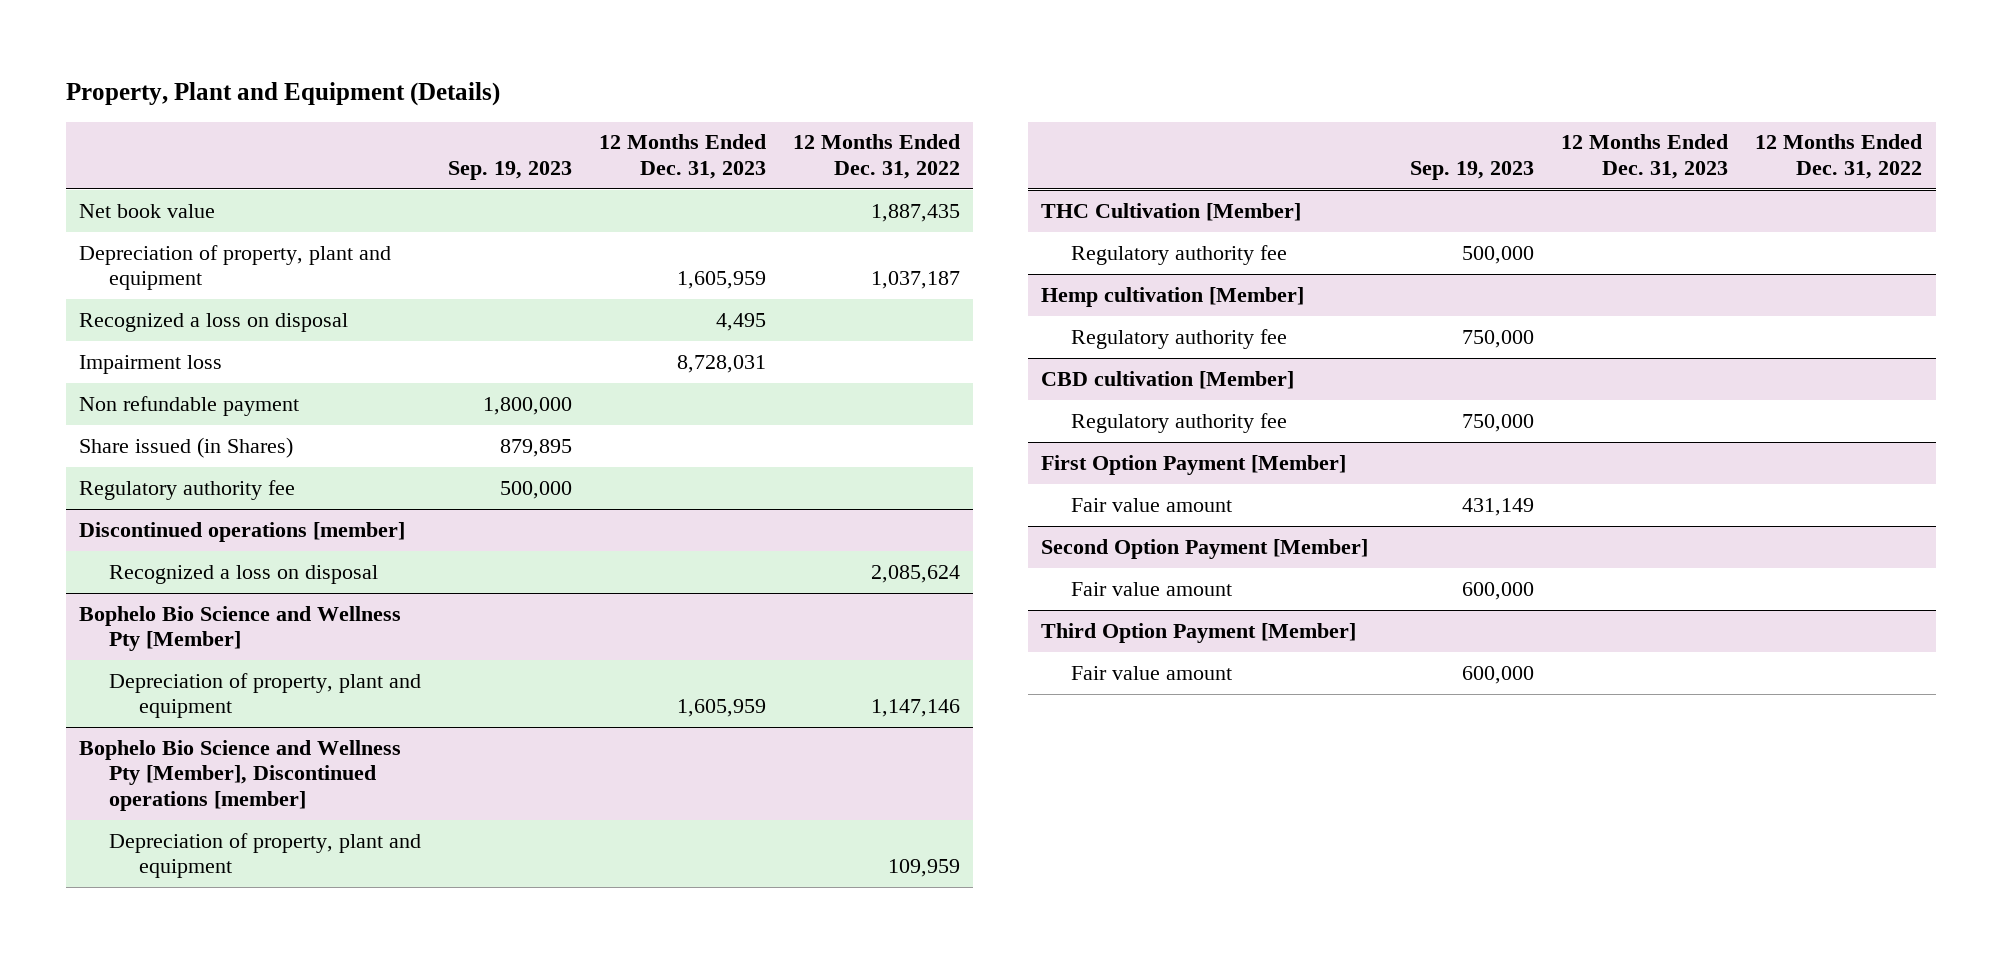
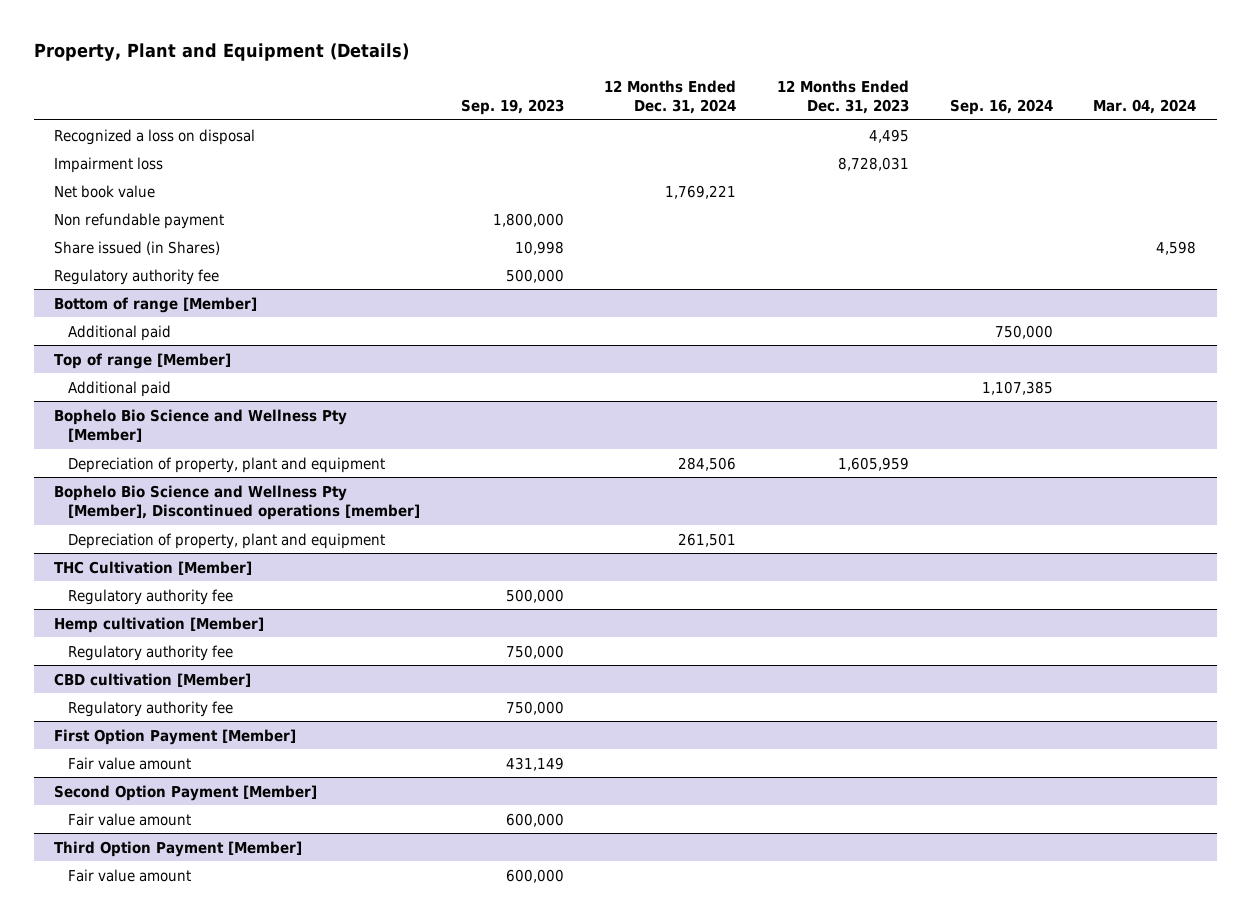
[793,134,961,180] 12 Months Ended Dec. 31, 2022 -> none
none -> [604,79,737,115] 12 Months Ended Dec. 31, 2024
none -> [949,99,1053,116] Sep. 16, 2024
none -> [1093,99,1197,115] Mar. 04, 2024
[79,244,392,291] Depreciation of property, plant and equipment -> none
[79,203,216,218] Net book value -> [54,184,156,198] Net book value
[500,438,573,457] 879,895 -> [514,240,564,255] 10,998
[79,521,406,542] Discontinued operations [member] -> none
[109,564,379,584] Recognized a loss on disposal -> none
none -> [54,296,258,313] Bottom of range [Member]
none -> [68,324,172,341] Additional paid
none -> [54,352,232,369] Top of range [Member]
none -> [68,380,172,397] Additional paid

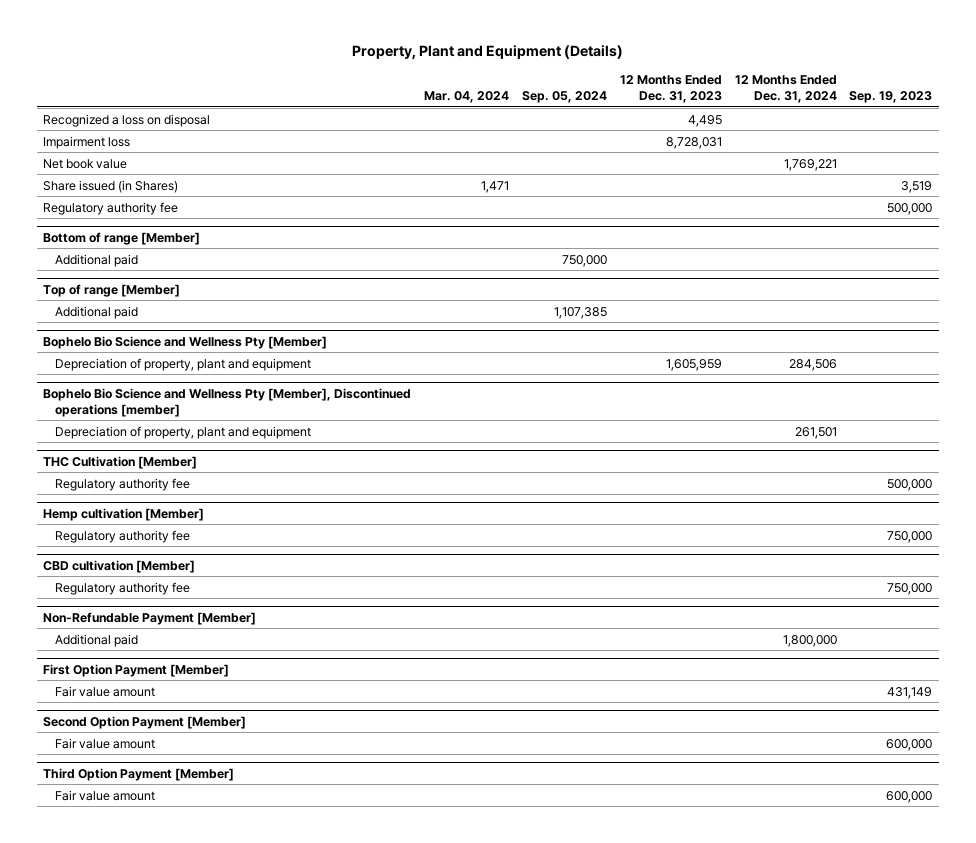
[949,99,1053,116] Sep. 16, 2024 -> none
none -> [521,91,607,104] Sep. 05, 2024
[54,212,225,229] Non refundable payment -> none
[514,240,564,255] 10,998 -> [901,180,933,193] 3,519
[1156,240,1197,255] 4,598 -> [481,180,510,193] 1,471
none -> [43,611,257,625] Non-Refundable Payment [Member]
none -> [55,633,139,647] Additional paid

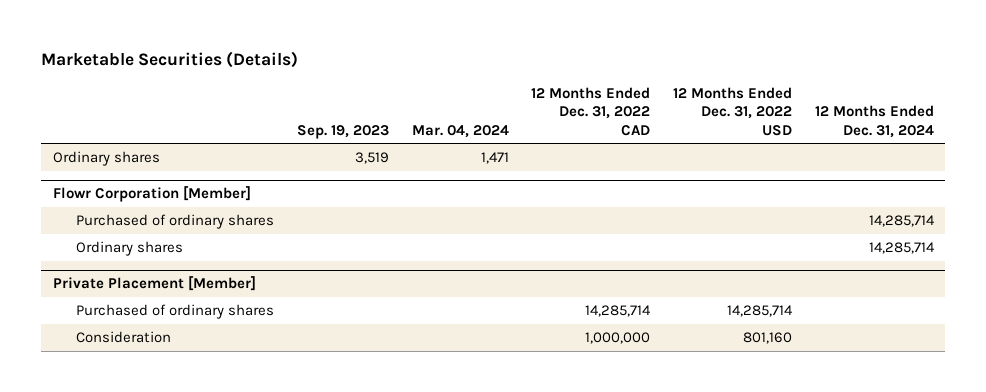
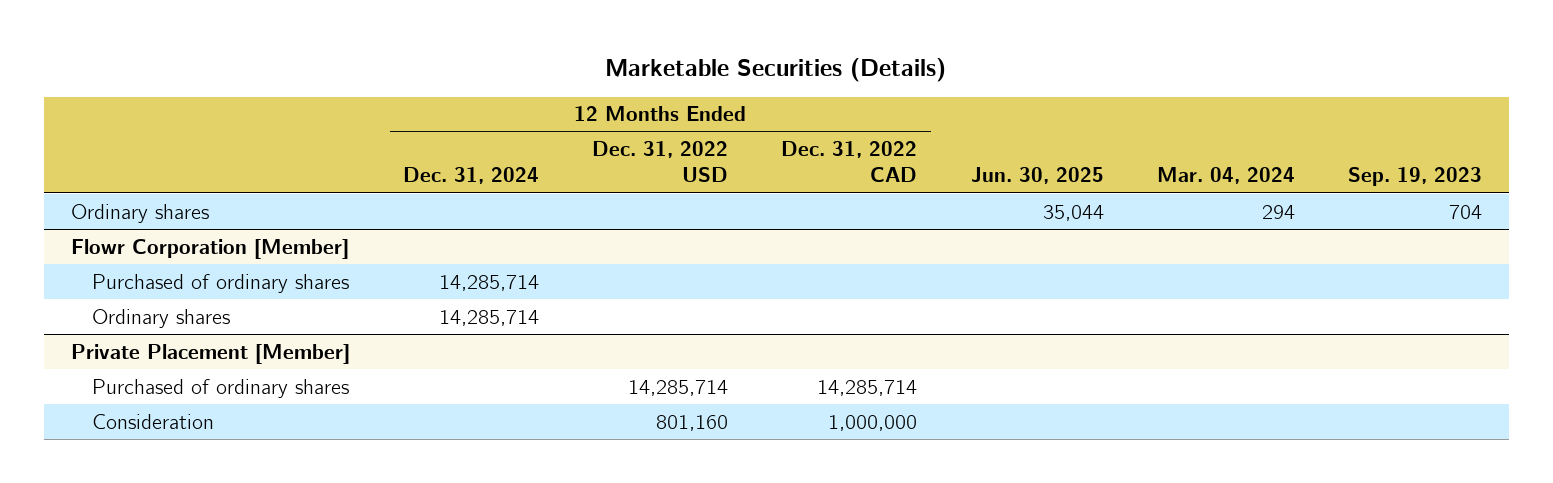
none -> [970,167,1104,185] Jun. 30, 2025
[354,152,389,165] 3,519 -> [1449,204,1483,219] 704
[480,152,509,165] 1,471 -> [1261,204,1295,219] 294

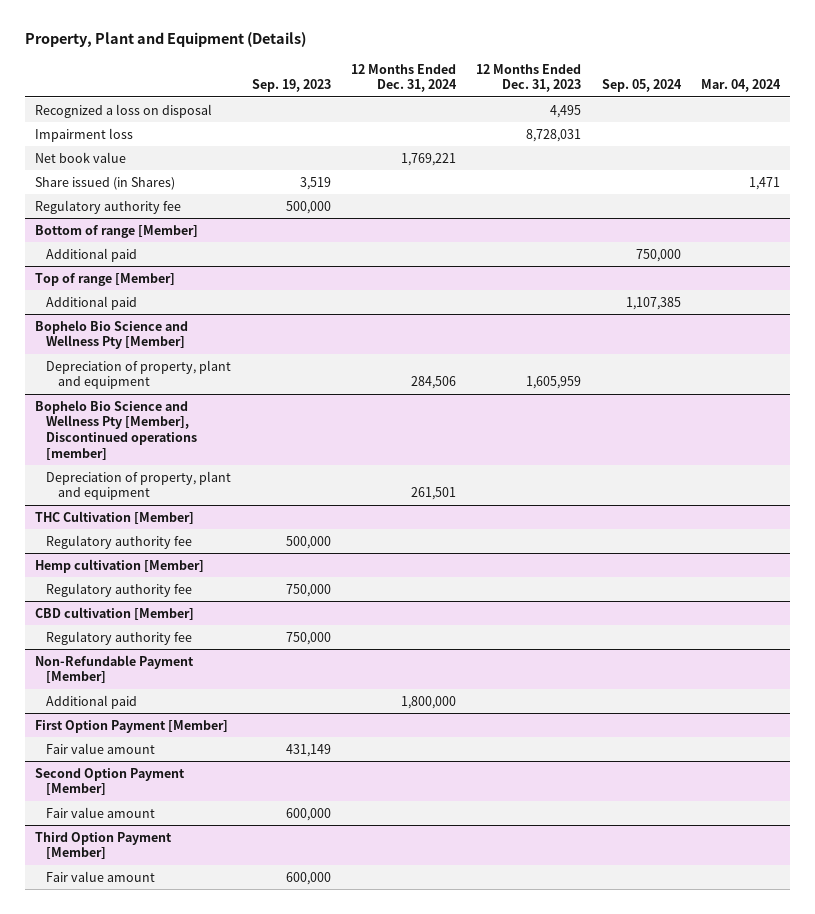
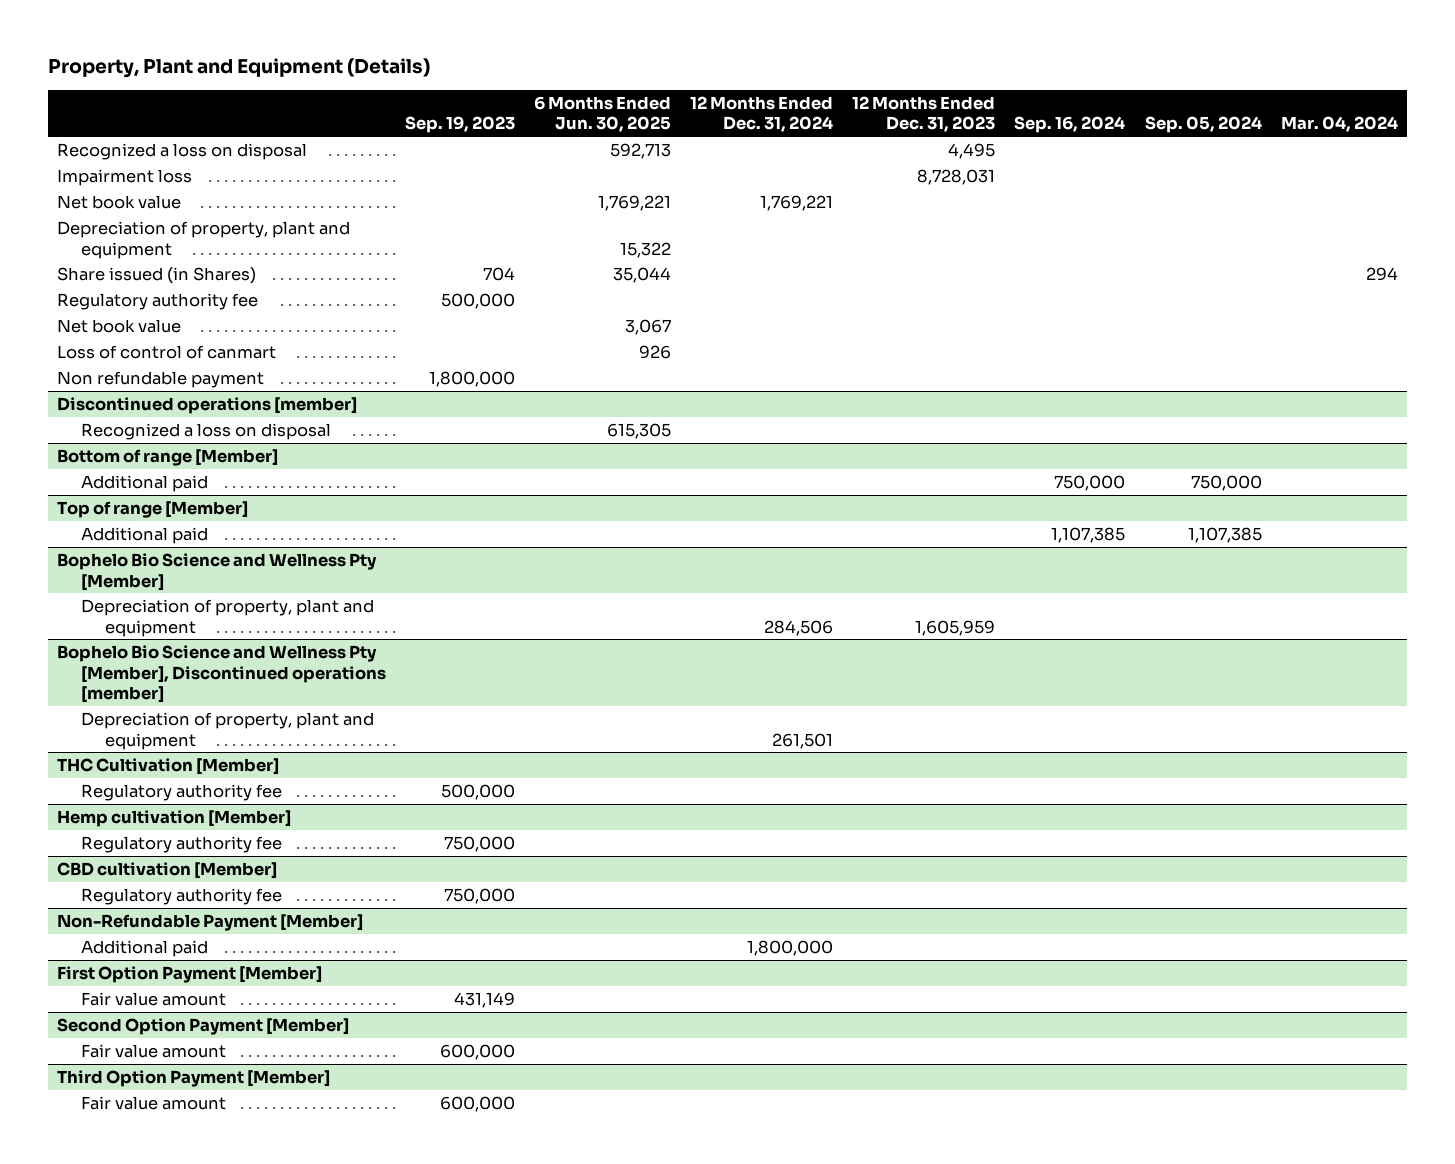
none -> [534,95,672,133] 6 Months Ended Jun. 30, 2025
none -> [1014,116,1126,134] Sep. 16, 2024
none -> [57,220,351,259] Depreciation of property, plant and equipment
[299,176,331,190] 3,519 -> [483,266,516,281] 704
[749,176,781,190] 1,471 -> [1365,266,1398,281] 294
none -> [57,318,182,333] Net book value
none -> [57,344,277,359] Loss of control of canmart
none -> [57,370,265,388] Non refundable payment
none -> [57,396,358,414] Discontinued operations [member]
none -> [81,422,332,440] Recognized a loss on disposal

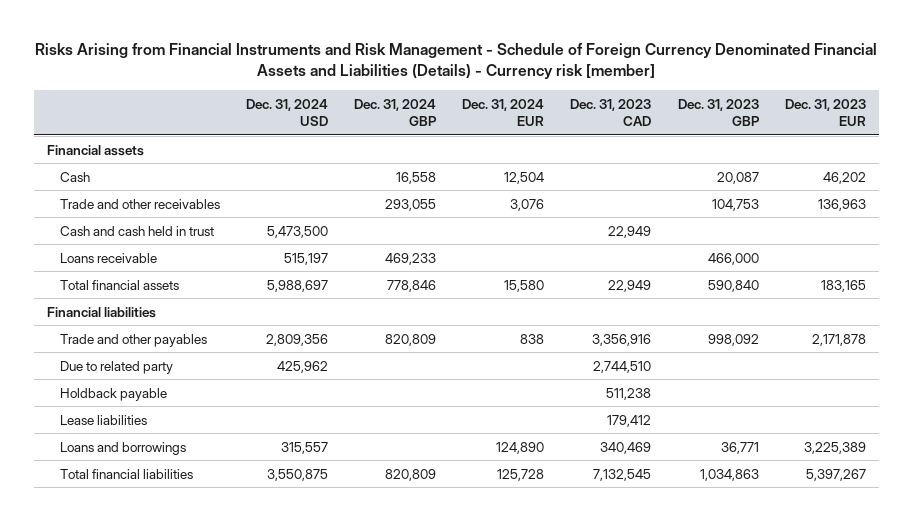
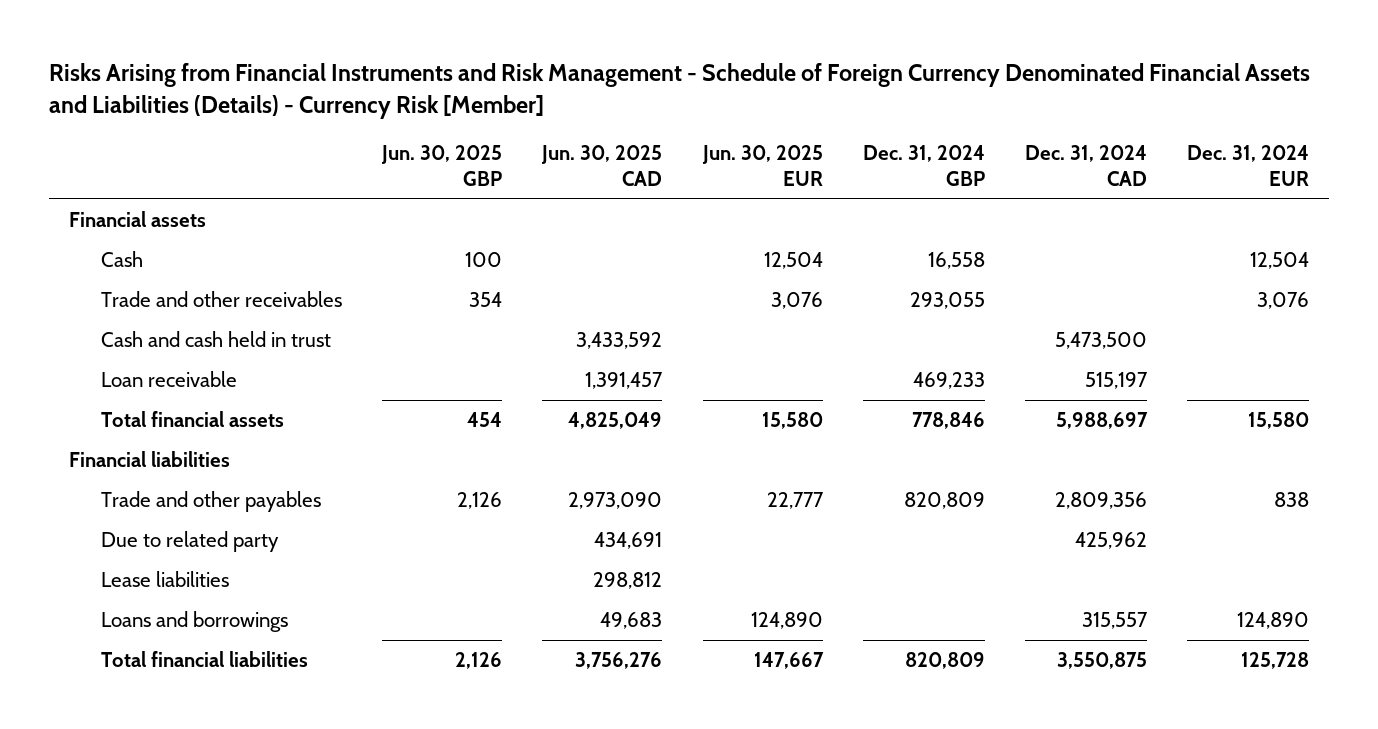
[35,43,878,80] Risks Arising from Financial Instruments and Risk Management - Schedule of Foreign Currency Denominated Financial Assets and Liabilities (Details) - Currency risk [member] -> [48,62,1310,119] Risks Arising from Financial Instruments and Risk Management - Schedule of Foreign Currency Denominated Financial Assets and Liabilities (Details) - Currency Risk [Member]
[245,98,328,126] Dec. 31, 2024 USD -> none
[570,98,652,126] Dec. 31, 2023 CAD -> none
[677,98,760,126] Dec. 31, 2023 GBP -> none
[784,98,866,126] Dec. 31, 2023 EUR -> none
none -> [381,145,503,187] Jun. 30, 2025 GBP
none -> [541,145,663,187] Jun. 30, 2025 CAD
none -> [701,145,823,187] Jun. 30, 2025 EUR
none -> [1025,145,1148,187] Dec. 31, 2024 CAD
[59,252,157,263] Loans receivable -> [101,370,238,387] Loan receivable
[59,387,167,401] Holdback payable -> none

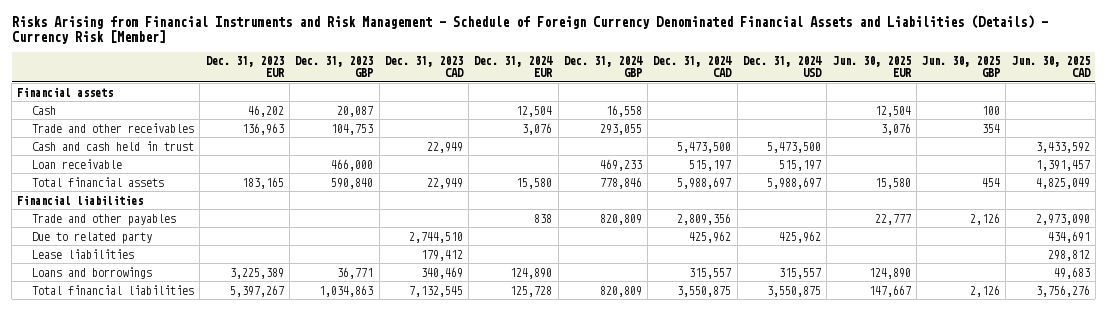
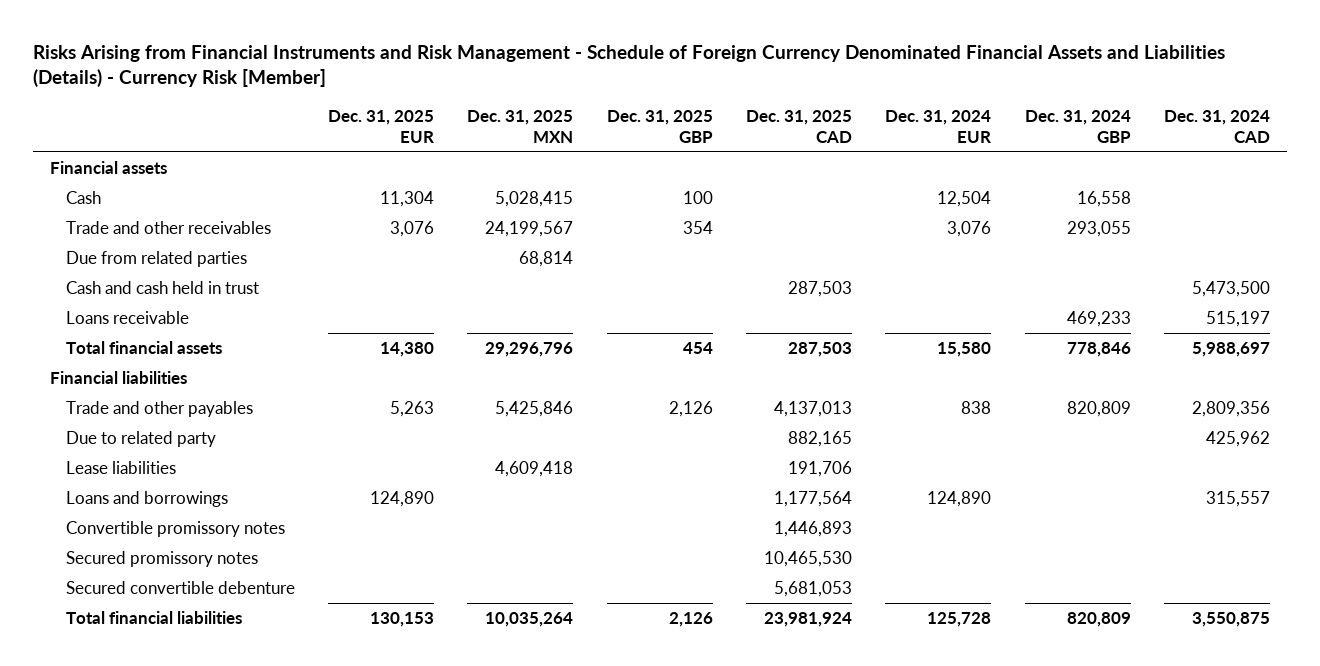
[205,56,285,78] Dec. 31, 2023 EUR -> none
[295,56,374,78] Dec. 31, 2023 GBP -> none
[384,56,464,78] Dec. 31, 2023 CAD -> none
[743,56,823,78] Dec. 31, 2024 USD -> none
[832,56,912,78] Jun. 30, 2025 EUR -> none
[922,56,1001,78] Jun. 30, 2025 GBP -> none
[1011,56,1091,78] Jun. 30, 2025 CAD -> none
none -> [327,109,434,144] Dec. 31, 2025 EUR
none -> [467,109,574,144] Dec. 31, 2025 MXN
none -> [606,109,713,144] Dec. 31, 2025 GBP
none -> [746,109,853,144] Dec. 31, 2025 CAD
none -> [65,250,247,267] Due from related parties
[32,158,123,169] Loan receivable -> [65,310,189,324] Loans receivable
none -> [65,520,285,537] Convertible promissory notes
none -> [65,550,258,567] Secured promissory notes
none -> [65,580,295,594] Secured convertible debenture

